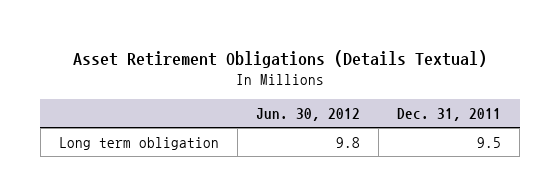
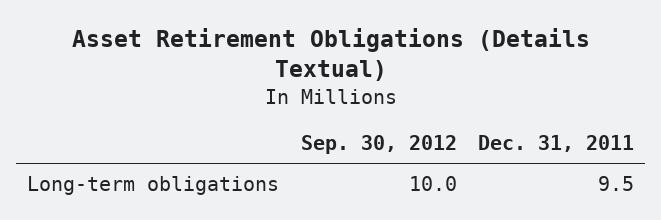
[255,107,360,121] Jun. 30, 2012 -> none
none -> [300,135,457,155] Sep. 30, 2012
[58,136,219,150] Long term obligation -> [27,176,280,196] Long-term obligations

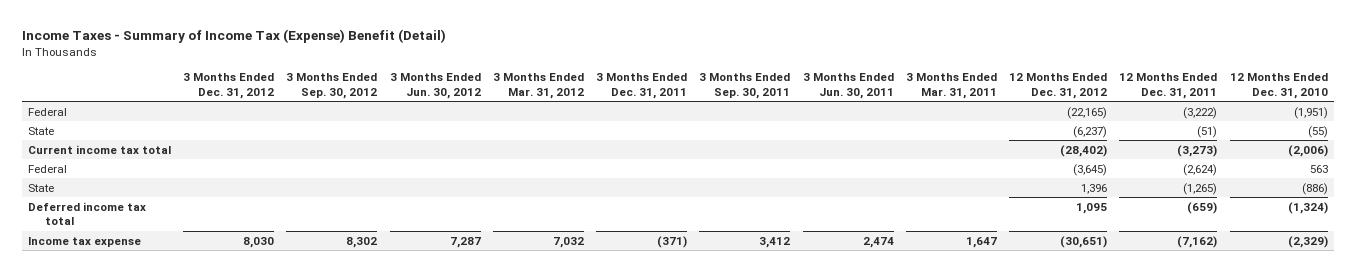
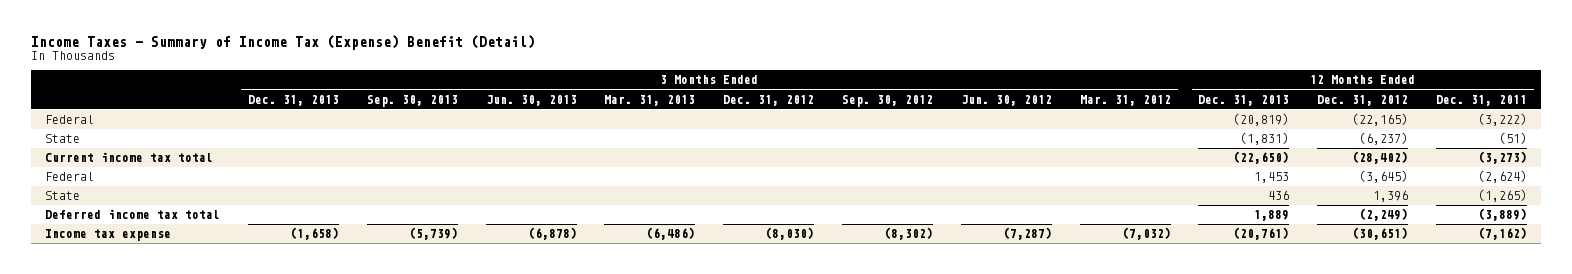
[596,73,688,99] 3 Months Ended Dec. 31, 2011 -> none
[699,73,791,99] 3 Months Ended Sep. 30, 2011 -> none
[802,73,894,99] 3 Months Ended Jun. 30, 2011 -> none
[905,73,997,99] 3 Months Ended Mar. 31, 2011 -> none
[1229,73,1328,99] 12 Months Ended Dec. 31, 2010 -> none
none -> [247,94,339,106] Dec. 31, 2013
none -> [366,94,458,107] Sep. 30, 2013
none -> [485,94,577,106] Jun. 30, 2013
none -> [604,94,696,106] Mar. 31, 2013
none -> [1198,94,1290,106] Dec. 31, 2013
[1076,202,1108,214] 1,095 -> [1359,208,1409,222] (2,249)
[1187,201,1218,214] (659) -> [1478,208,1528,222] (3,889)
[243,236,275,248] 8,030 -> [765,227,815,241] (8,030)
[346,236,378,248] 8,302 -> [884,227,934,241] (8,302)
[449,236,481,248] 7,287 -> [1002,227,1052,241] (7,287)
[552,236,584,248] 7,032 -> [1121,227,1171,241] (7,032)

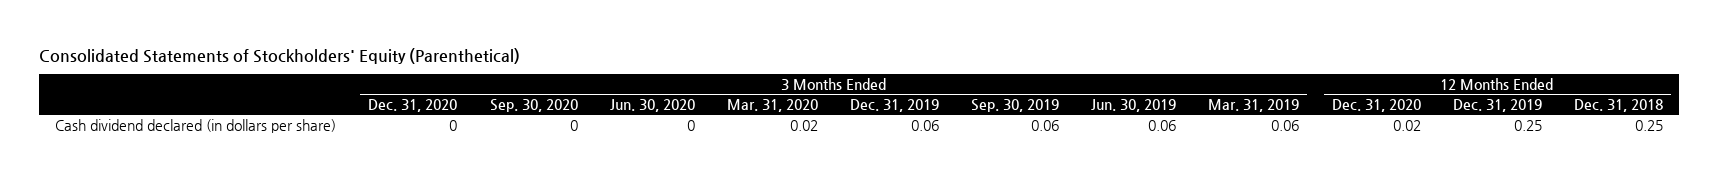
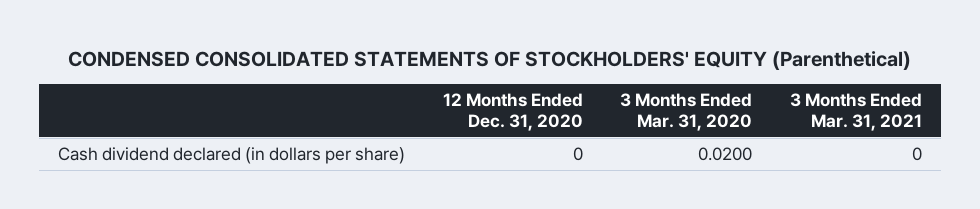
[39,47,521,64] Consolidated Statements of Stockholders' Equity (Parenthetical) -> [67,51,911,71] CONDENSED CONSOLIDATED STATEMENTS OF STOCKHOLDERS' EQUITY (Parenthetical)
[368,99,458,113] Dec. 31, 2020 -> none
[489,99,578,113] Sep. 30, 2020 -> none
[609,99,695,113] Jun. 30, 2020 -> none
[850,99,940,113] Dec. 31, 2019 -> none
[971,99,1060,113] Sep. 30, 2019 -> none
[1091,99,1177,113] Jun. 30, 2019 -> none
[1208,99,1300,113] Mar. 31, 2019 -> none
[1452,99,1542,113] Dec. 31, 2019 -> none
[1573,99,1663,113] Dec. 31, 2018 -> none
none -> [789,93,922,132] 3 Months Ended Mar. 31, 2021
[789,119,818,131] 0.02 -> [698,147,753,162] 0.0200
[1392,119,1421,131] 0.02 -> [572,147,583,162] 0

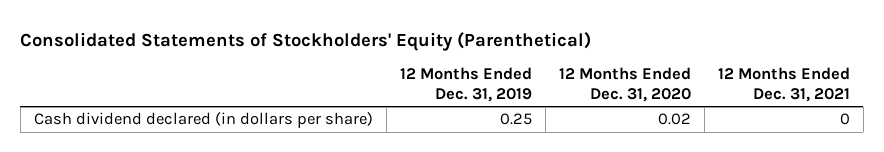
[67,51,911,71] CONDENSED CONSOLIDATED STATEMENTS OF STOCKHOLDERS' EQUITY (Parenthetical) -> [20,31,592,51] Consolidated Statements of Stockholders' Equity (Parenthetical)
[620,93,753,132] 3 Months Ended Mar. 31, 2020 -> none
[789,93,922,132] 3 Months Ended Mar. 31, 2021 -> none
none -> [399,67,532,103] 12 Months Ended Dec. 31, 2019
none -> [717,67,850,103] 12 Months Ended Dec. 31, 2021
[572,147,583,162] 0 -> [657,113,691,126] 0.02

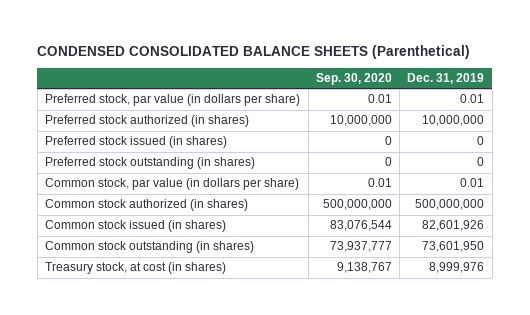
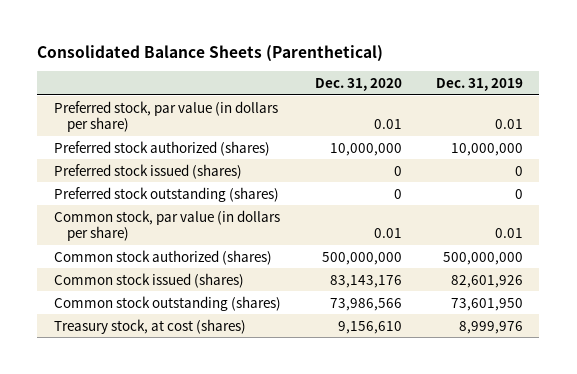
[37,44,471,59] CONDENSED CONSOLIDATED BALANCE SHEETS (Parenthetical) -> [37,45,384,63] Consolidated Balance Sheets (Parenthetical)
[315,72,392,85] Sep. 30, 2020 -> none
none -> [314,78,402,92] Dec. 31, 2020
[45,115,250,128] Preferred stock authorized (in shares) -> [54,140,271,156] Preferred stock authorized (shares)
[45,136,228,149] Preferred stock issued (in shares) -> [54,163,243,179] Preferred stock issued (shares)
[45,157,256,170] Preferred stock outstanding (in shares) -> [54,186,280,202] Preferred stock outstanding (shares)
[45,199,249,212] Common stock authorized (in shares) -> [54,249,273,265] Common stock authorized (shares)
[45,220,227,233] Common stock issued (in shares) -> [54,272,245,288] Common stock issued (shares)
[45,241,255,254] Common stock outstanding (in shares) -> [54,295,282,311] Common stock outstanding (shares)
[45,262,227,275] Treasury stock, at cost (in shares) -> [54,318,247,334] Treasury stock, at cost (shares)

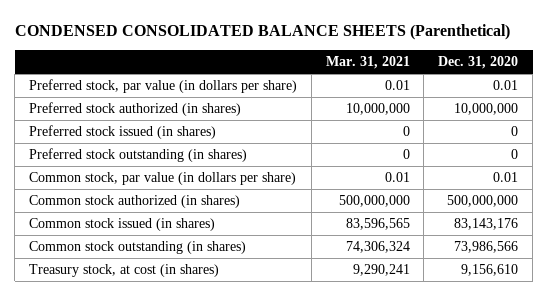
[37,45,384,63] Consolidated Balance Sheets (Parenthetical) -> [14,24,510,41] CONDENSED CONSOLIDATED BALANCE SHEETS (Parenthetical)
[435,78,523,92] Dec. 31, 2019 -> none
none -> [325,55,410,69] Mar. 31, 2021
[54,140,271,156] Preferred stock authorized (shares) -> [29,102,242,117] Preferred stock authorized (in shares)
[54,163,243,179] Preferred stock issued (shares) -> [29,125,217,140] Preferred stock issued (in shares)
[54,186,280,202] Preferred stock outstanding (shares) -> [29,148,248,163] Preferred stock outstanding (in shares)
[54,249,273,265] Common stock authorized (shares) -> [29,195,241,209] Common stock authorized (in shares)
[54,272,245,288] Common stock issued (shares) -> [29,218,216,232] Common stock issued (in shares)
[54,295,282,311] Common stock outstanding (shares) -> [29,241,247,255] Common stock outstanding (in shares)
[54,318,247,334] Treasury stock, at cost (shares) -> [29,264,220,278] Treasury stock, at cost (in shares)

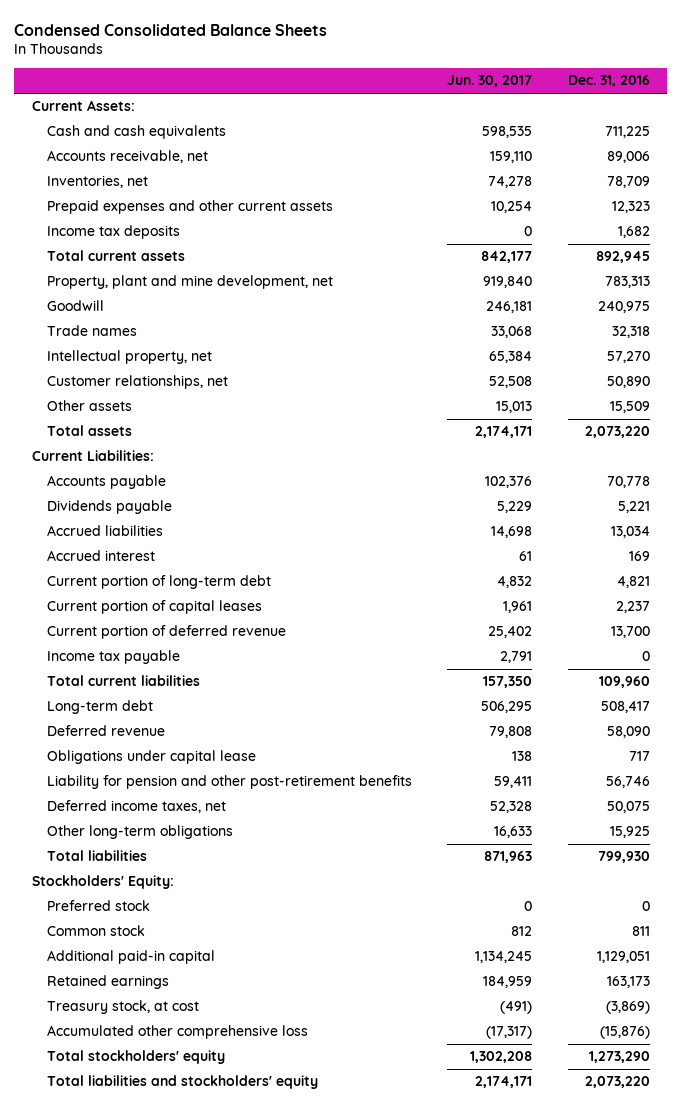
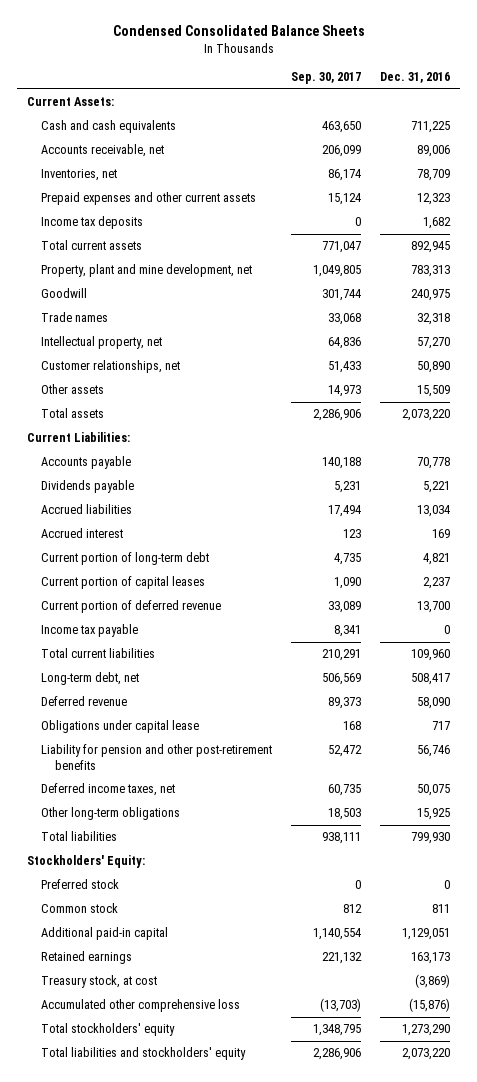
[447,75,533,88] Jun. 30, 2017 -> none
none -> [291,72,362,85] Sep. 30, 2017
[46,700,153,715] Long-term debt -> [40,672,139,686] Long-term debt, net

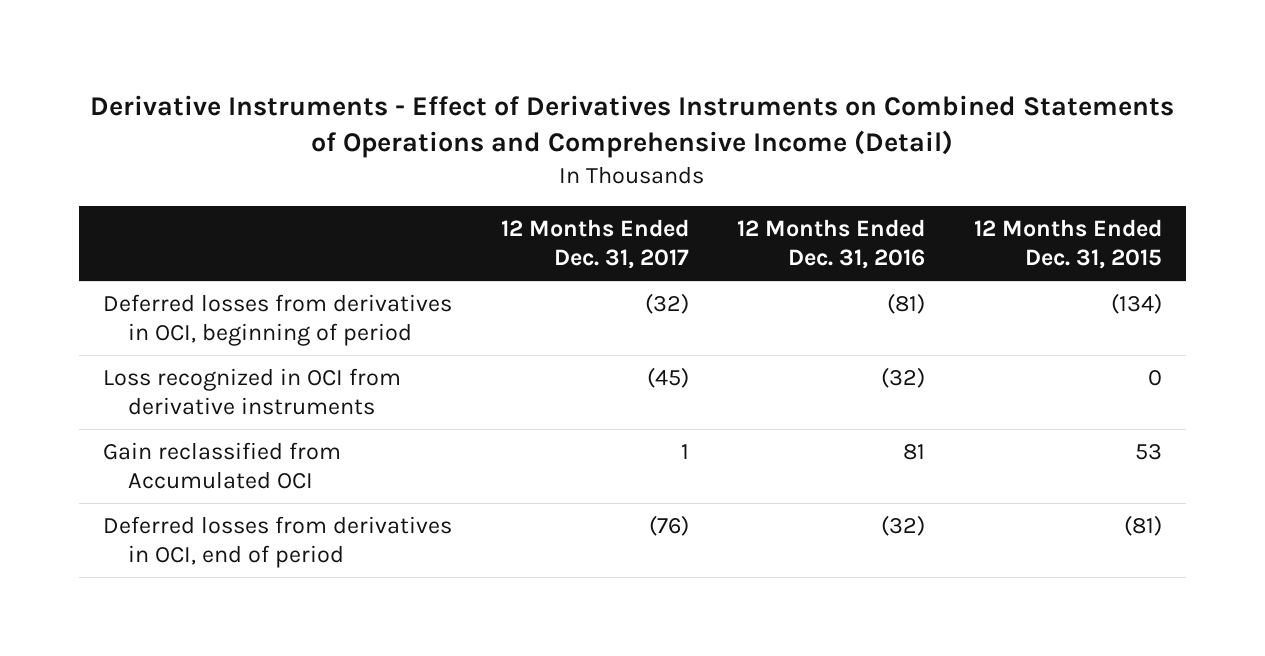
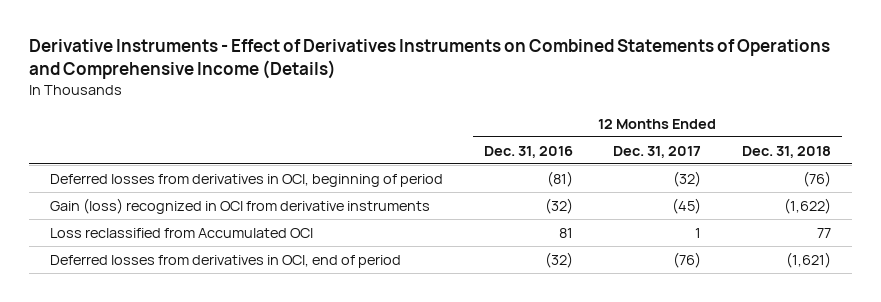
[90,95,1175,159] Derivative Instruments - Effect of Derivatives Instruments on Combined Statements of Operations and Comprehensive Income (Detail) -> [29,39,831,80] Derivative Instruments - Effect of Derivatives Instruments on Combined Statements of Operations and Comprehensive Income (Details)
[973,219,1162,270] 12 Months Ended Dec. 31, 2015 -> none
none -> [742,145,832,158] Dec. 31, 2018
[102,368,401,415] Loss recognized in OCI from derivative instruments -> [49,197,430,214] Gain (loss) recognized in OCI from derivative instruments
[102,442,341,489] Gain reclassified from Accumulated OCI -> [49,227,313,238] Loss reclassified from Accumulated OCI

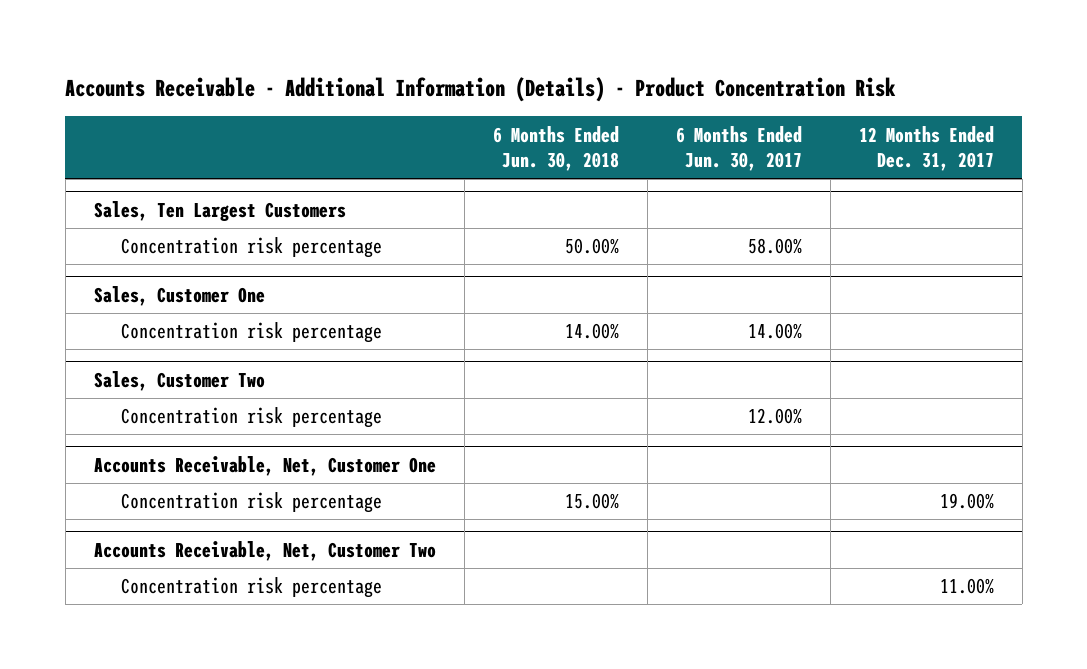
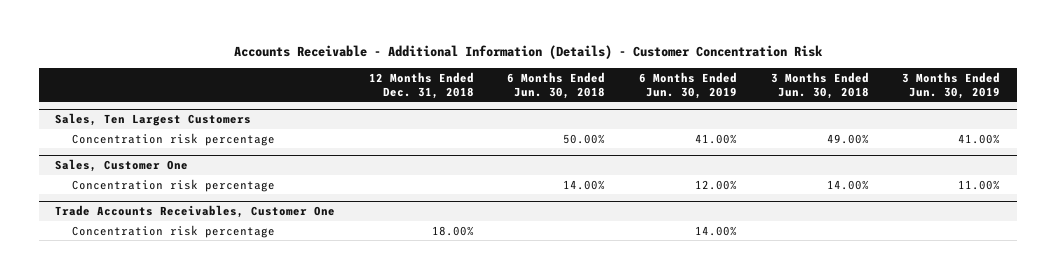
[65,77,897,103] Accounts Receivable - Additional Information (Details) - Product Concentration Risk -> [233,45,823,60] Accounts Receivable - Additional Information (Details) - Customer Concentration Risk
[675,125,802,172] 6 Months Ended Jun. 30, 2017 -> none
[858,125,994,172] 12 Months Ended Dec. 31, 2017 -> none
none -> [368,71,474,99] 12 Months Ended Dec. 31, 2018
none -> [639,71,738,99] 6 Months Ended Jun. 30, 2019
none -> [770,71,869,99] 3 Months Ended Jun. 30, 2018
none -> [902,71,1001,99] 3 Months Ended Jun. 30, 2019
[93,370,265,391] Sales, Customer Two -> none
[120,407,382,429] Concentration risk percentage -> none
[93,455,436,476] Accounts Receivable, Net, Customer One -> none
[120,492,382,514] Concentration risk percentage -> none
[93,540,436,561] Accounts Receivable, Net, Customer Two -> none
none -> [55,204,336,218] Trade Accounts Receivables, Customer One

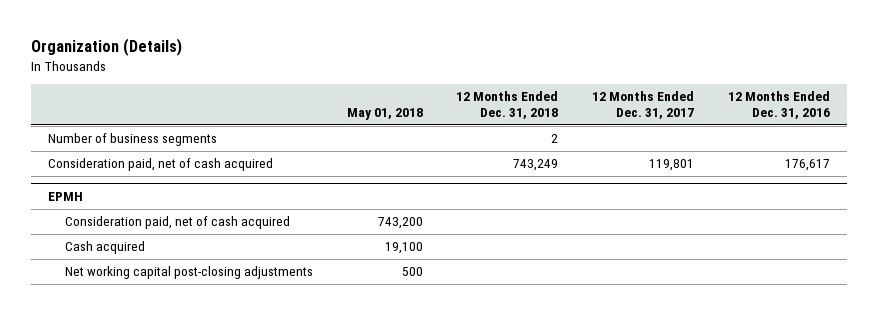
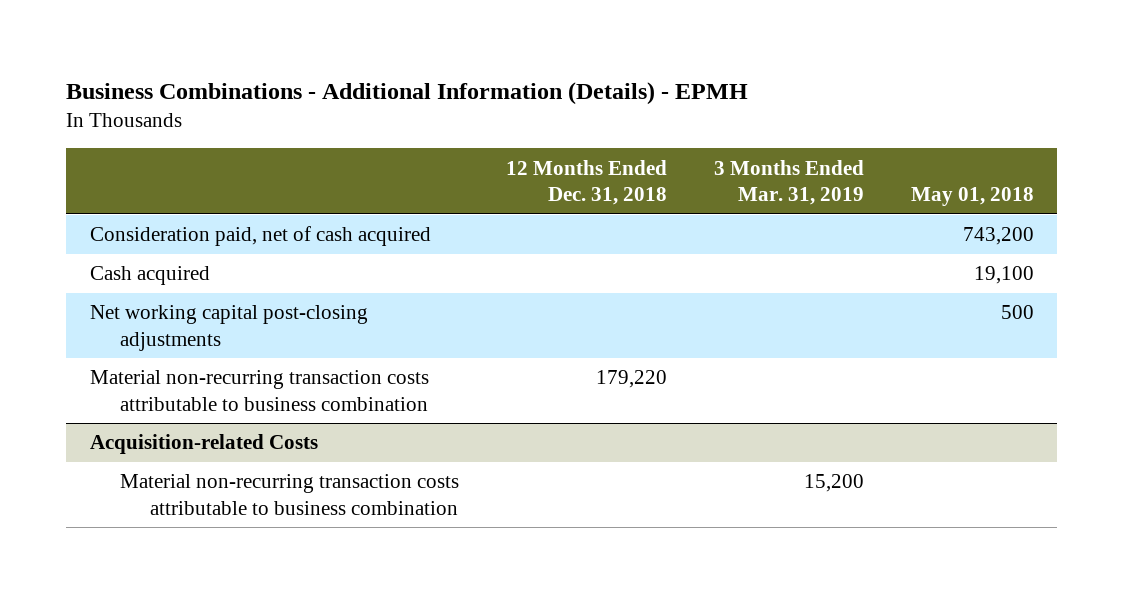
[30,38,182,57] Organization (Details) -> [66,81,749,105] Business Combinations - Additional Information (Details) - EPMH
[592,91,695,120] 12 Months Ended Dec. 31, 2017 -> none
[728,91,831,120] 12 Months Ended Dec. 31, 2016 -> none
none -> [713,159,864,206] 3 Months Ended Mar. 31, 2019
[47,133,217,147] Number of business segments -> none
[47,158,273,172] Consideration paid, net of cash acquired -> none
[47,192,83,202] EPMH -> none
none -> [89,370,429,411] Material non-recurring transaction costs attributable to business combination
none -> [89,434,318,455] Acquisition-related Costs
none -> [119,474,459,515] Material non-recurring transaction costs attributable to business combination

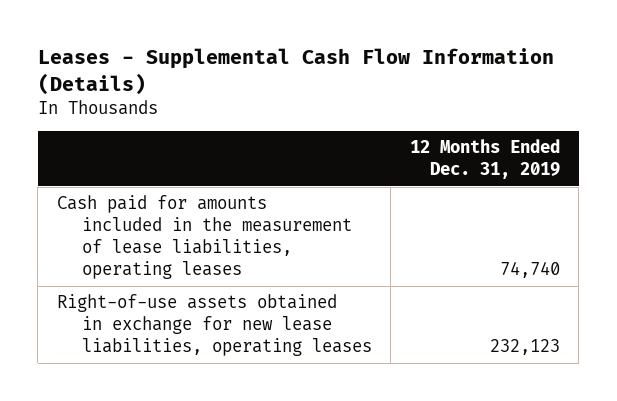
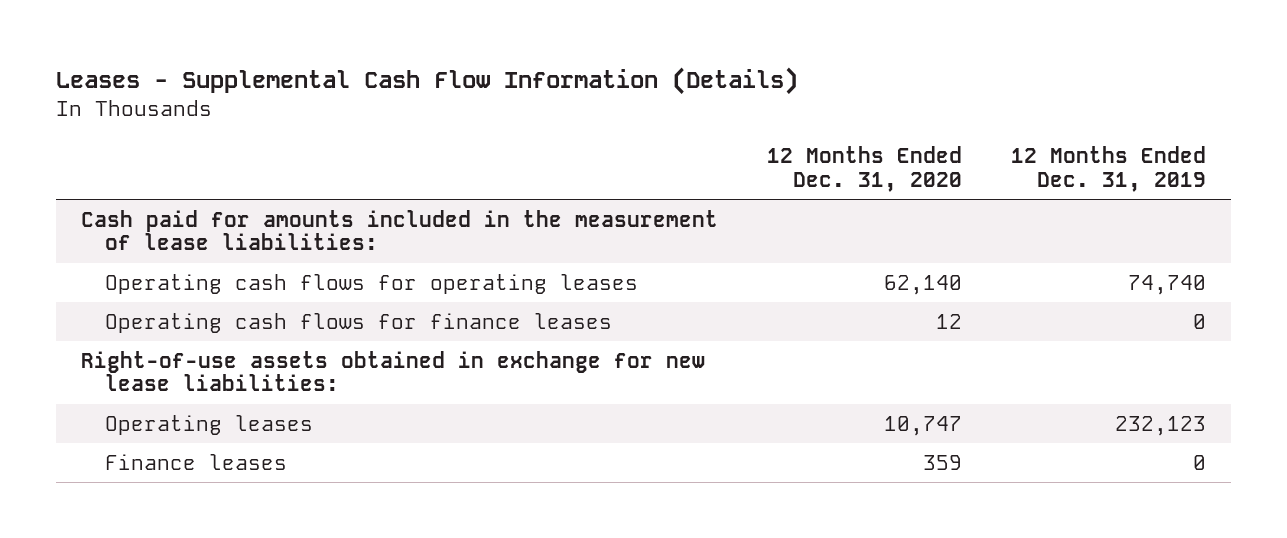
none -> [767,145,963,192] 12 Months Ended Dec. 31, 2020
none -> [80,209,718,251] Cash paid for amounts included in the measurement of lease liabilities:
[56,195,352,280] Cash paid for amounts included in the measurement of lease liabilities, operating leases -> [104,273,638,294] Operating cash flows for operating leases
none -> [104,312,612,333] Operating cash flows for finance leases
none -> [80,350,705,392] Right-of-use assets obtained in exchange for new lease liabilities:
[56,294,372,357] Right-of-use assets obtained in exchange for new lease liabilities, operating leases -> [104,414,313,435] Operating leases
none -> [104,453,287,470] Finance leases

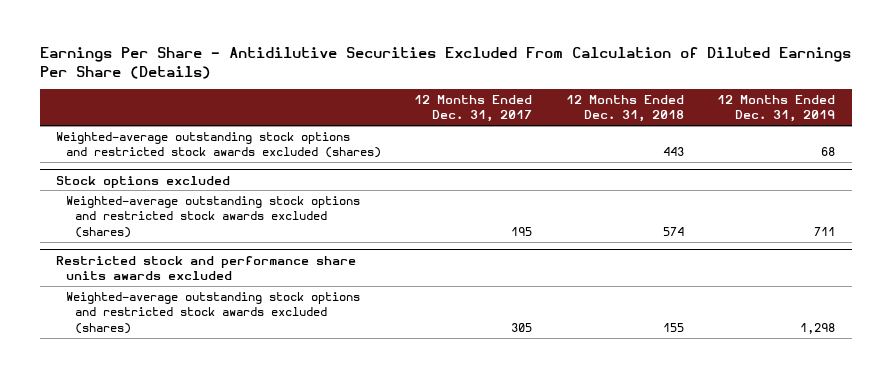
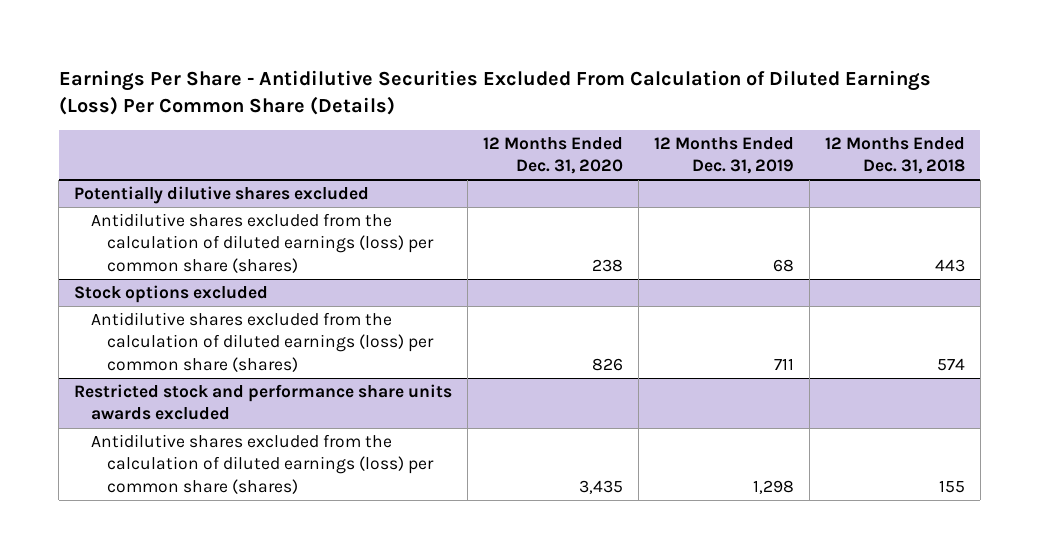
[39,47,851,79] Earnings Per Share - Antidilutive Securities Excluded From Calculation of Diluted Earnings Per Share (Details) -> [58,70,931,116] Earnings Per Share - Antidilutive Securities Excluded From Calculation of Diluted Earnings (Loss) Per Common Share (Details)
[414,94,533,123] 12 Months Ended Dec. 31, 2017 -> none
none -> [482,136,623,174] 12 Months Ended Dec. 31, 2020
none -> [74,186,370,205] Potentially dilutive shares excluded
[56,131,381,159] Weighted-average outstanding stock options and restricted stock awards excluded (shares) -> [90,213,435,273] Antidilutive shares excluded from the calculation of diluted earnings (loss) per common share (shares)
[65,195,360,238] Weighted-average outstanding stock options and restricted stock awards excluded (shares) -> [90,312,435,372] Antidilutive shares excluded from the calculation of diluted earnings (loss) per common share (shares)
[65,291,360,334] Weighted-average outstanding stock options and restricted stock awards excluded (shares) -> [90,434,435,494] Antidilutive shares excluded from the calculation of diluted earnings (loss) per common share (shares)

